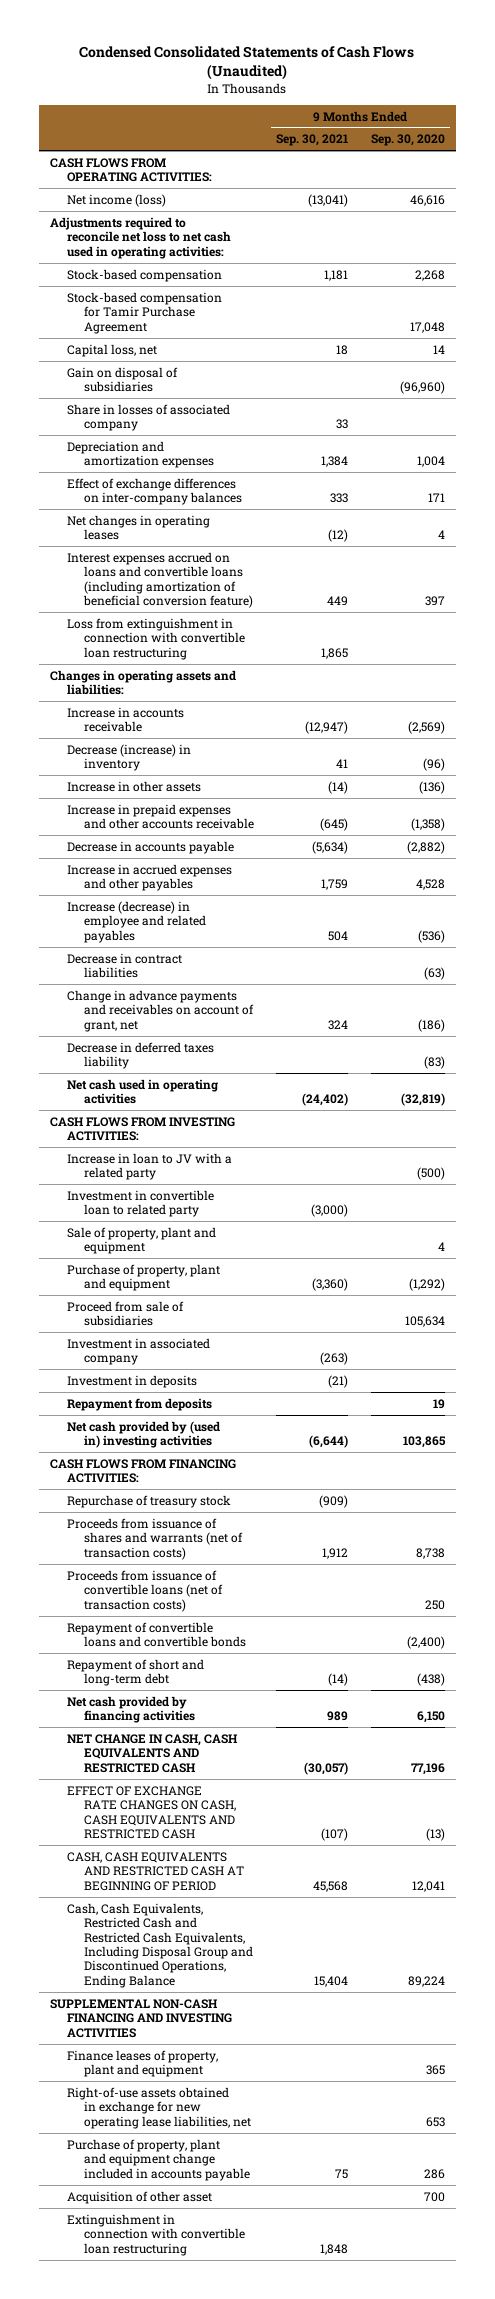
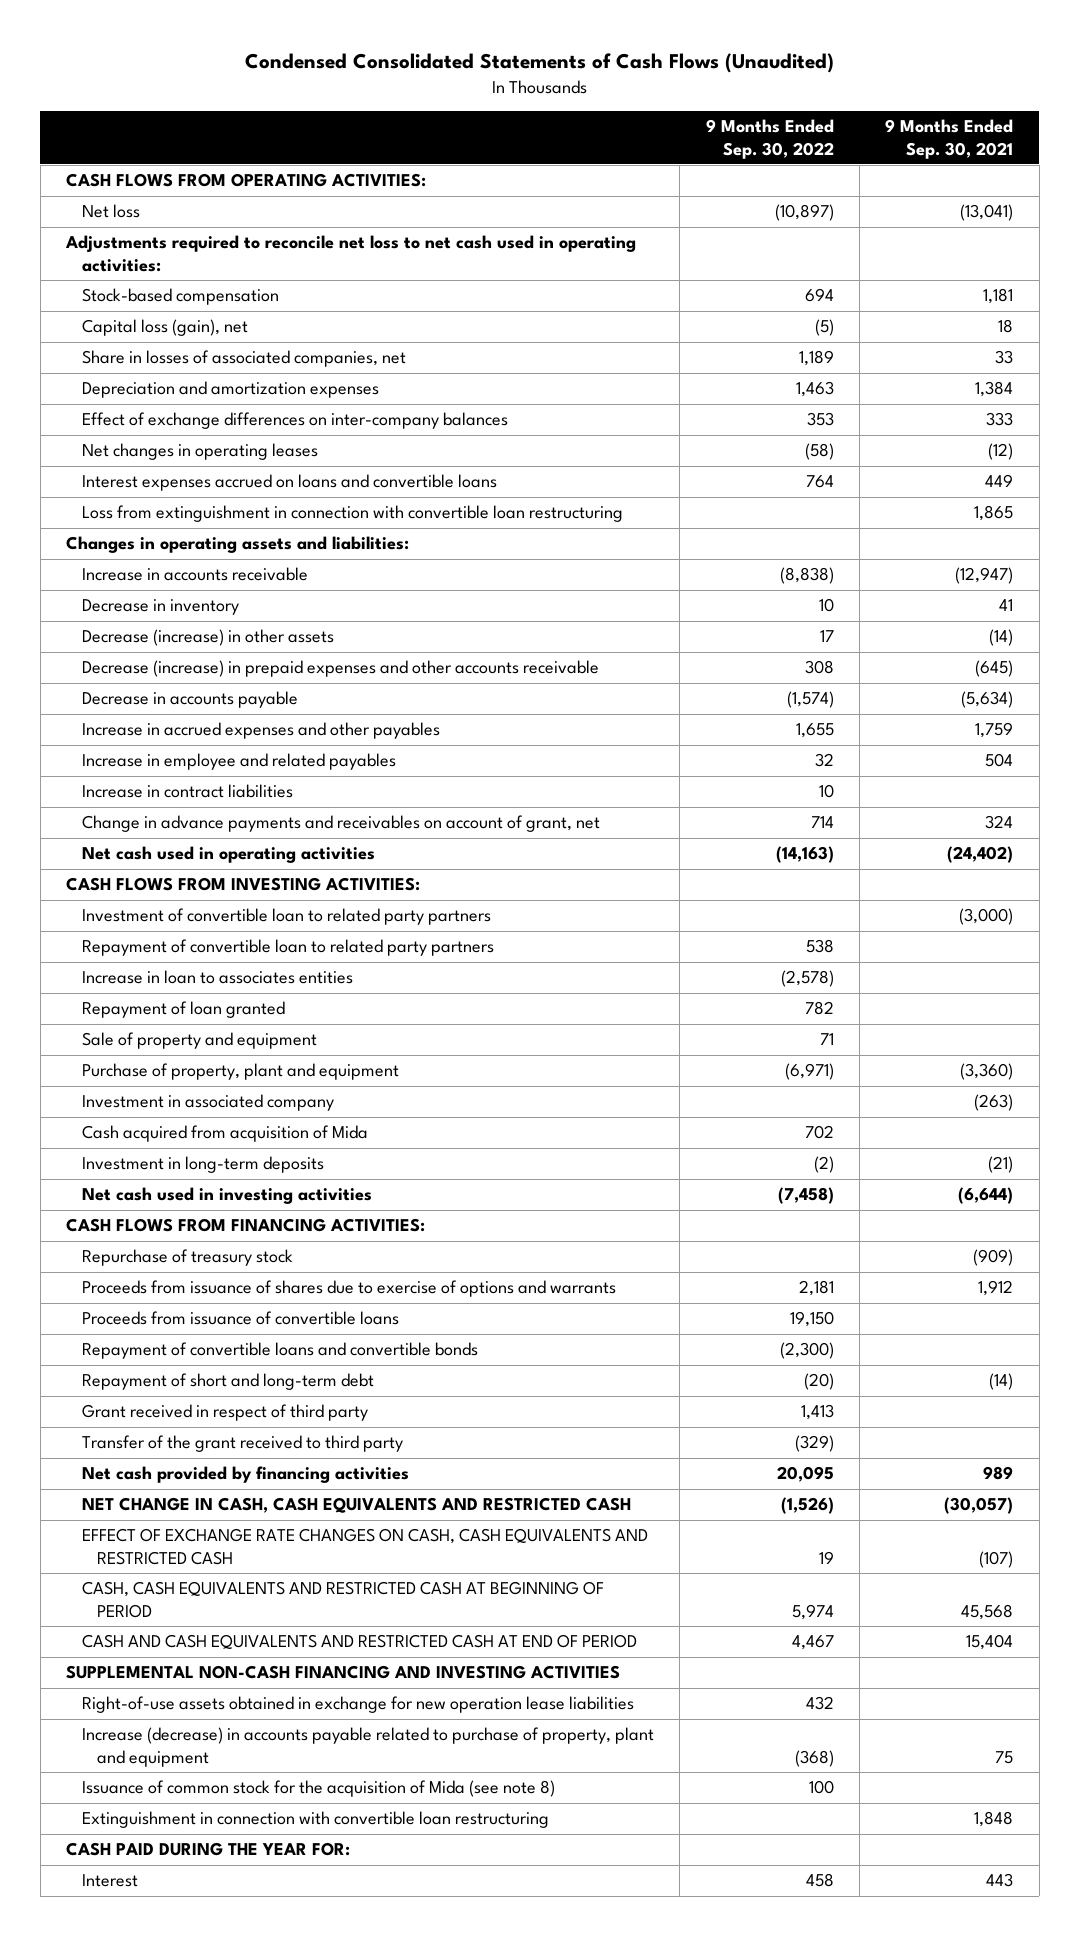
[370,134,445,147] Sep. 30, 2020 -> none
none -> [705,118,834,159] 9 Months Ended Sep. 30, 2022
[66,193,166,207] Net income (loss) -> [81,204,140,219] Net loss
[66,291,222,334] Stock-based compensation for Tamir Purchase Agreement -> none
[66,366,178,393] Gain on disposal of subsidiaries -> none
[66,343,157,357] Capital loss, net -> [81,319,248,337] Capital loss (gain), net
[66,403,230,432] Share in losses of associated company -> [81,350,406,368] Share in losses of associated companies, net
[66,551,253,608] Interest expenses accrued on loans and convertible loans (including amortization of beneficial conversion feature) -> [81,474,497,492] Interest expenses accrued on loans and convertible loans
[66,743,191,772] Decrease (increase) in inventory -> [81,599,239,616] Decrease in inventory
[66,780,201,792] Increase in other assets -> [81,629,334,647] Decrease (increase) in other assets
[66,803,254,830] Increase in prepaid expenses and other accounts receivable -> [81,660,599,678] Decrease (increase) in prepaid expenses and other accounts receivable
[66,900,206,943] Increase (decrease) in employee and related payables -> [81,753,396,771] Increase in employee and related payables
[66,952,182,979] Decrease in contract liabilities -> [81,784,293,799] Increase in contract liabilities
[66,1041,214,1070] Decrease in deferred taxes liability -> none
[66,1152,232,1181] Increase in loan to JV with a related party -> none
[66,1189,214,1218] Investment in convertible loan to related party -> [81,908,491,926] Investment of convertible loan to related party partners
none -> [81,939,494,957] Repayment of convertible loan to related party partners
none -> [81,970,353,985] Increase in loan to associates entities
none -> [81,1001,285,1019] Repayment of loan granted
[66,1226,216,1255] Sale of property, plant and equipment -> [81,1032,317,1050] Sale of property and equipment
[66,1300,184,1327] Proceed from sale of subsidiaries -> none
[66,1397,212,1411] Repayment from deposits -> none
none -> [81,1125,368,1143] Cash acquired from acquisition of Mida
[66,1374,197,1388] Investment in deposits -> [81,1156,324,1174] Investment in long-term deposits
[66,1420,220,1449] Net cash provided by (used in) investing activities -> [81,1187,372,1205] Net cash used in investing activities
[66,1517,243,1560] Proceeds from issuance of shares and warrants (net of transaction costs) -> [81,1280,616,1298] Proceeds from issuance of shares due to exercise of options and warrants
[66,1569,223,1612] Proceeds from issuance of convertible loans (net of transaction costs) -> [81,1311,399,1326] Proceeds from issuance of convertible loans
none -> [81,1404,368,1422] Grant received in respect of third party
none -> [81,1435,403,1453] Transfer of the grant received to third party
[66,1902,253,1988] Cash, Cash Equivalents, Restricted Cash and Restricted Cash Equivalents, Including Disposal Group and Discontinued Operations, Ending Balance -> [81,1634,637,1650] CASH AND CASH EQUIVALENTS AND RESTRICTED CASH AT END OF PERIOD
[66,2049,218,2078] Finance leases of property, plant and equipment -> none
[66,2190,212,2204] Acquisition of other asset -> none
[66,2086,251,2129] Right-of-use assets obtained in exchange for new operating lease liabilities, net -> [81,1696,634,1714] Right-of-use assets obtained in exchange for new operation lease liabilities
[66,2138,250,2181] Purchase of property, plant and equipment change included in accounts payable -> [81,1727,654,1767] Increase (decrease) in accounts payable related to purchase of property, plant and equipment
none -> [81,1780,555,1798] Issuance of common stock for the acquisition of Mida (see note 8)
none -> [65,1842,350,1857] CASH PAID DURING THE YEAR FOR:
none -> [81,1874,138,1888] Interest

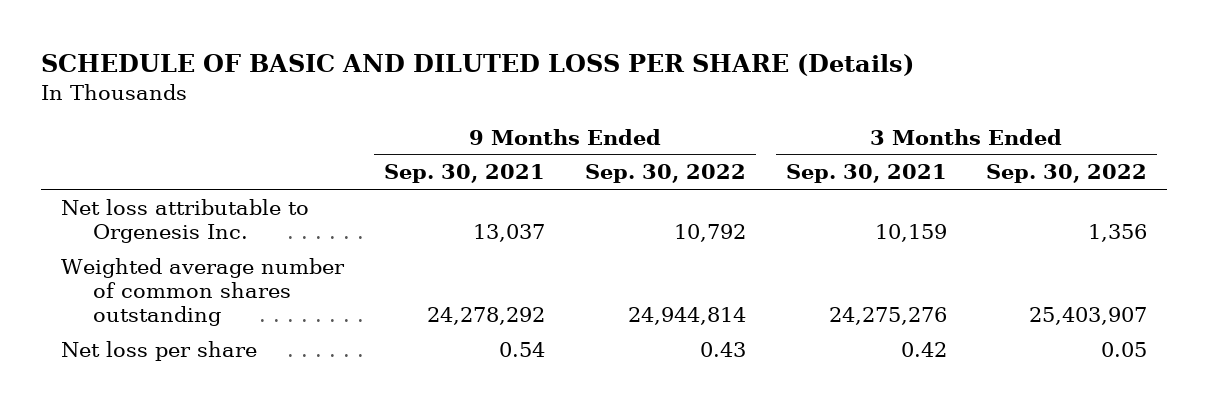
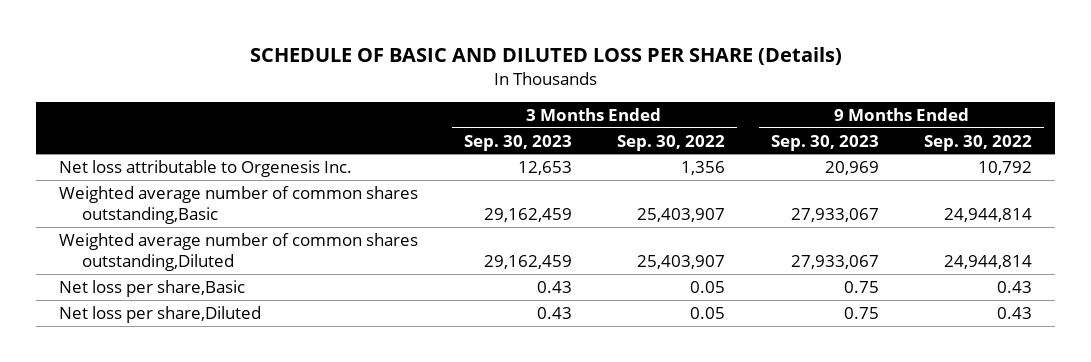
[383,164,545,184] Sep. 30, 2021 -> none
[785,164,947,184] Sep. 30, 2021 -> none
none -> [463,134,572,151] Sep. 30, 2023
none -> [770,134,879,151] Sep. 30, 2023
[60,257,345,326] Weighted average number of common shares outstanding -> [58,185,418,225] Weighted average number of common shares outstanding,Basic
none -> [58,232,418,272] Weighted average number of common shares outstanding,Diluted
[60,340,257,361] Net loss per share -> [58,279,245,297] Net loss per share,Basic
none -> [58,305,261,323] Net loss per share,Diluted

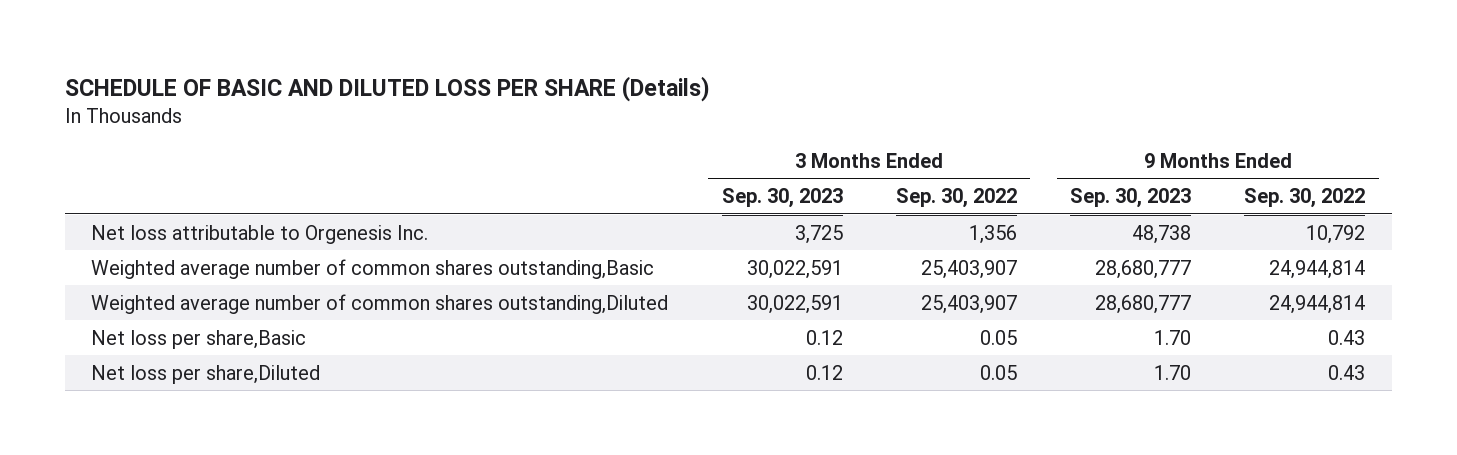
[517,160,572,175] 12,653 -> [794,224,843,244] 3,725
[824,160,879,175] 20,969 -> [1132,224,1192,244] 48,738
[483,208,572,223] 29,162,459 -> [746,259,843,279] 30,022,591
[790,208,879,223] 27,933,067 -> [1095,259,1192,279] 28,680,777
[483,255,572,270] 29,162,459 -> [746,294,843,314] 30,022,591
[790,255,879,270] 27,933,067 -> [1095,294,1192,314] 28,680,777
[536,280,572,293] 0.43 -> [805,329,843,345] 0.12
[843,280,879,293] 0.75 -> [1154,329,1192,345] 1.70
[536,306,572,319] 0.43 -> [805,364,843,380] 0.12
[843,306,879,319] 0.75 -> [1154,364,1192,380] 1.70

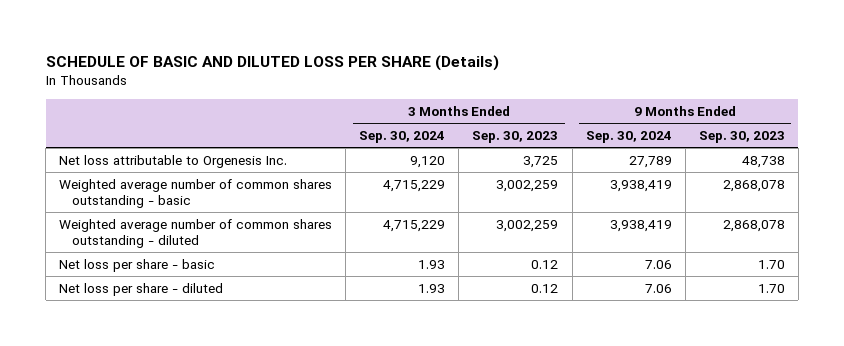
[895,188,1017,209] Sep. 30, 2022 -> none
[1244,188,1366,209] Sep. 30, 2022 -> none
none -> [359,131,446,144] Sep. 30, 2024
none -> [585,131,672,144] Sep. 30, 2024
[91,258,655,279] Weighted average number of common shares outstanding,Basic -> [59,179,333,208] Weighted average number of common shares outstanding - basic
[746,259,843,279] 30,022,591 -> [496,180,559,193] 3,002,259
[1095,259,1192,279] 28,680,777 -> [722,180,785,193] 2,868,078
[91,293,669,314] Weighted average number of common shares outstanding,Diluted -> [59,219,333,248] Weighted average number of common shares outstanding - diluted
[746,294,843,314] 30,022,591 -> [496,220,559,233] 3,002,259
[1095,294,1192,314] 28,680,777 -> [722,220,785,233] 2,868,078
[91,329,307,349] Net loss per share,Basic -> [59,259,216,273] Net loss per share - basic
[91,364,321,384] Net loss per share,Diluted -> [59,283,224,297] Net loss per share - diluted

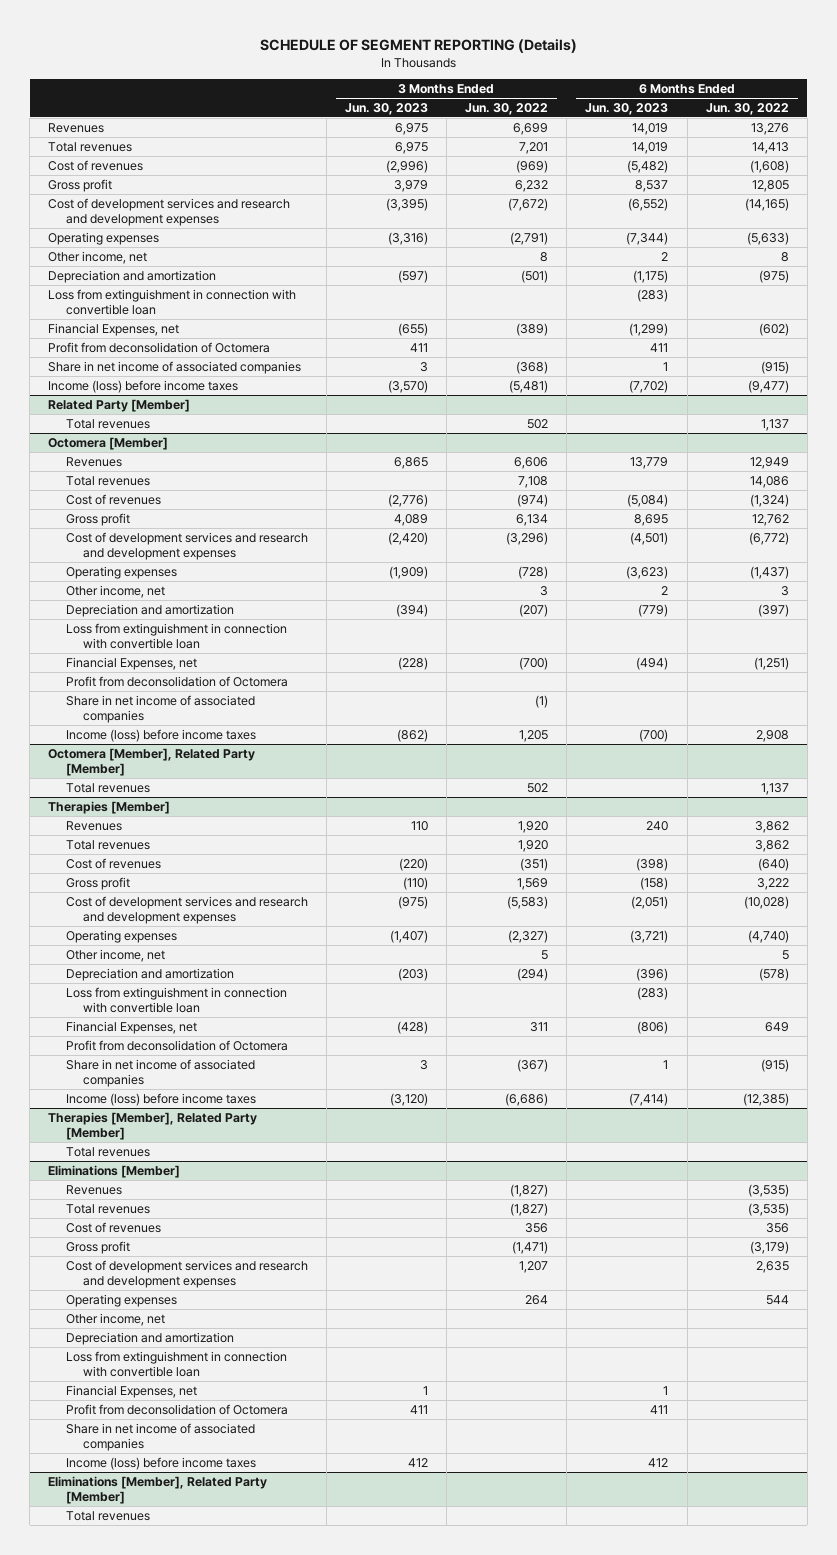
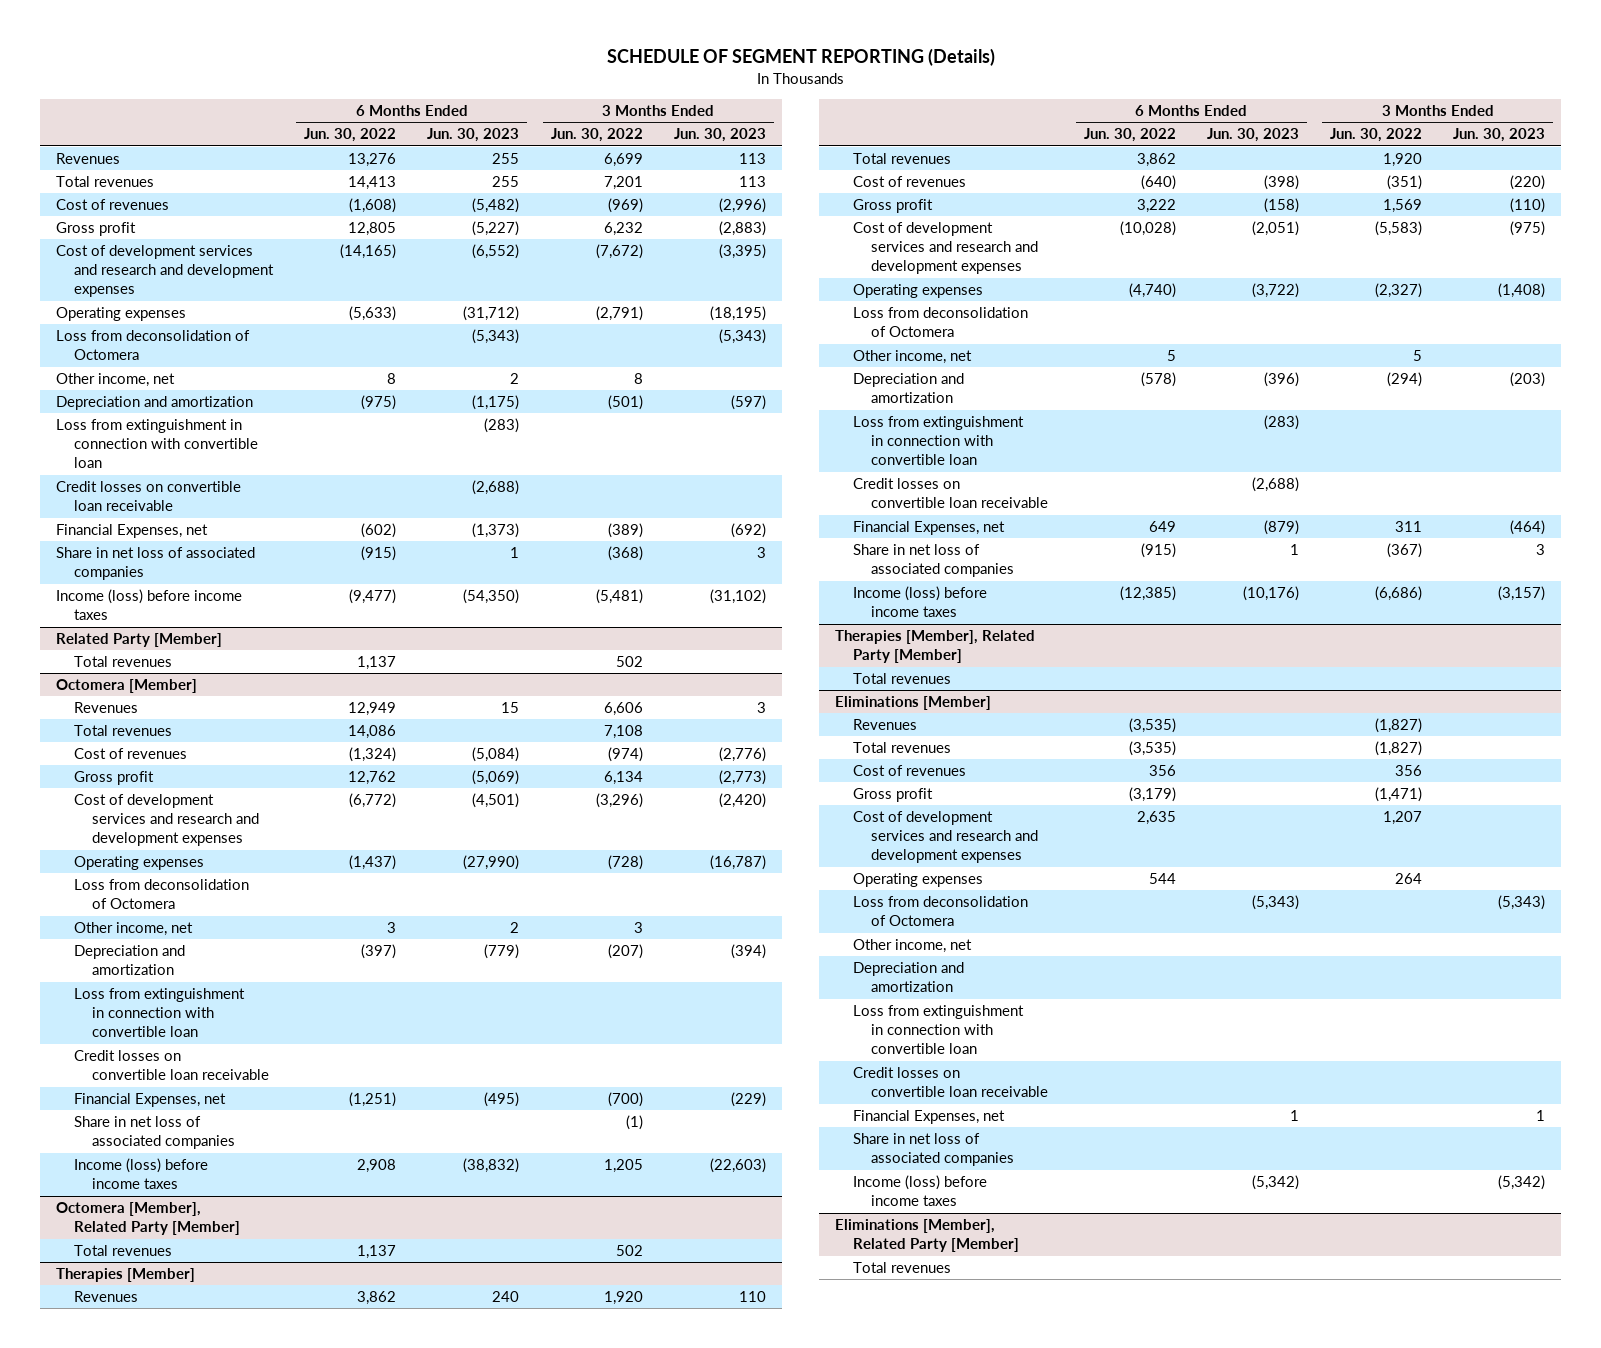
[394,122,428,135] 6,975 -> [739,153,767,165] 113
[632,122,669,135] 14,019 -> [492,153,520,165] 255
[394,141,428,154] 6,975 -> [739,176,767,188] 113
[632,141,669,154] 14,019 -> [492,176,520,188] 255
[393,179,428,192] 3,979 -> [719,221,767,237] (2,883)
[635,179,669,192] 8,537 -> [472,221,520,237] (5,227)
[387,231,428,245] (3,316) -> [710,306,767,322] (18,195)
[626,231,669,245] (7,344) -> [463,306,520,322] (31,712)
none -> [55,330,250,361] Loss from deconsolidation of Octomera
[48,341,271,353] Profit from deconsolidation of Octomera -> none
none -> [55,481,241,512] Credit losses on convertible loan receivable
[397,322,428,336] (655) -> [731,523,767,539] (692)
[629,322,669,336] (1,299) -> [472,523,520,539] (1,373)
[48,360,302,374] Share in net income of associated companies -> [55,547,255,581] Share in net loss of associated companies
[387,379,428,393] (3,570) -> [710,589,767,605] (31,102)
[629,379,669,393] (7,702) -> [463,589,520,605] (54,350)
[393,456,428,469] 6,865 -> [757,702,767,714] 3
[630,456,669,469] 13,779 -> [501,702,520,714] 15
[393,513,428,526] 4,089 -> [719,770,767,786] (2,773)
[634,513,669,526] 8,695 -> [472,770,520,786] (5,069)
[388,565,428,579] (1,909) -> [710,855,767,871] (16,787)
[626,565,669,579] (3,623) -> [463,855,520,871] (27,990)
none -> [73,879,249,910] Loss from deconsolidation of Octomera
[65,675,288,687] Profit from deconsolidation of Octomera -> none
none -> [73,1050,269,1081] Credit losses on convertible loan receivable
[397,656,428,670] (228) -> [731,1092,767,1108] (229)
[636,656,669,670] (494) -> [484,1092,520,1108] (495)
[65,694,255,724] Share in net income of associated companies -> [73,1116,235,1150] Share in net loss of associated companies
[396,728,428,742] (862) -> [710,1158,767,1174] (22,603)
[639,728,669,742] (700) -> [463,1158,520,1174] (38,832)
[389,929,428,943] (1,407) -> [1498,283,1546,299] (1,408)
[630,929,669,943] (3,721) -> [1251,283,1299,299] (3,722)
none -> [853,307,1029,338] Loss from deconsolidation of Octomera
[65,1039,288,1051] Profit from deconsolidation of Octomera -> none
none -> [853,478,1049,509] Credit losses on convertible loan receivable
[396,1020,428,1034] (428) -> [1510,520,1546,536] (464)
[637,1020,669,1034] (806) -> [1263,520,1299,536] (879)
[65,1058,255,1088] Share in net income of associated companies -> [853,544,1015,578] Share in net loss of associated companies
[389,1092,428,1106] (3,120) -> [1498,586,1546,602] (3,157)
[629,1092,669,1106] (7,414) -> [1242,586,1299,602] (10,176)
none -> [853,896,1029,927] Loss from deconsolidation of Octomera
none -> [853,1067,1049,1098] Credit losses on convertible loan receivable
[65,1403,288,1415] Profit from deconsolidation of Octomera -> none
[65,1422,255,1452] Share in net income of associated companies -> [853,1133,1015,1167] Share in net loss of associated companies
[407,1457,428,1467] 412 -> [1498,1175,1546,1191] (5,342)
[648,1457,669,1467] 412 -> [1251,1175,1299,1191] (5,342)

